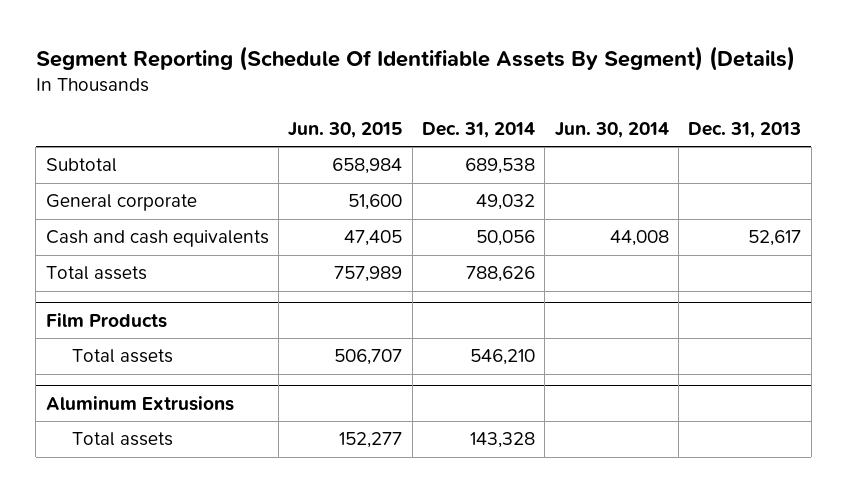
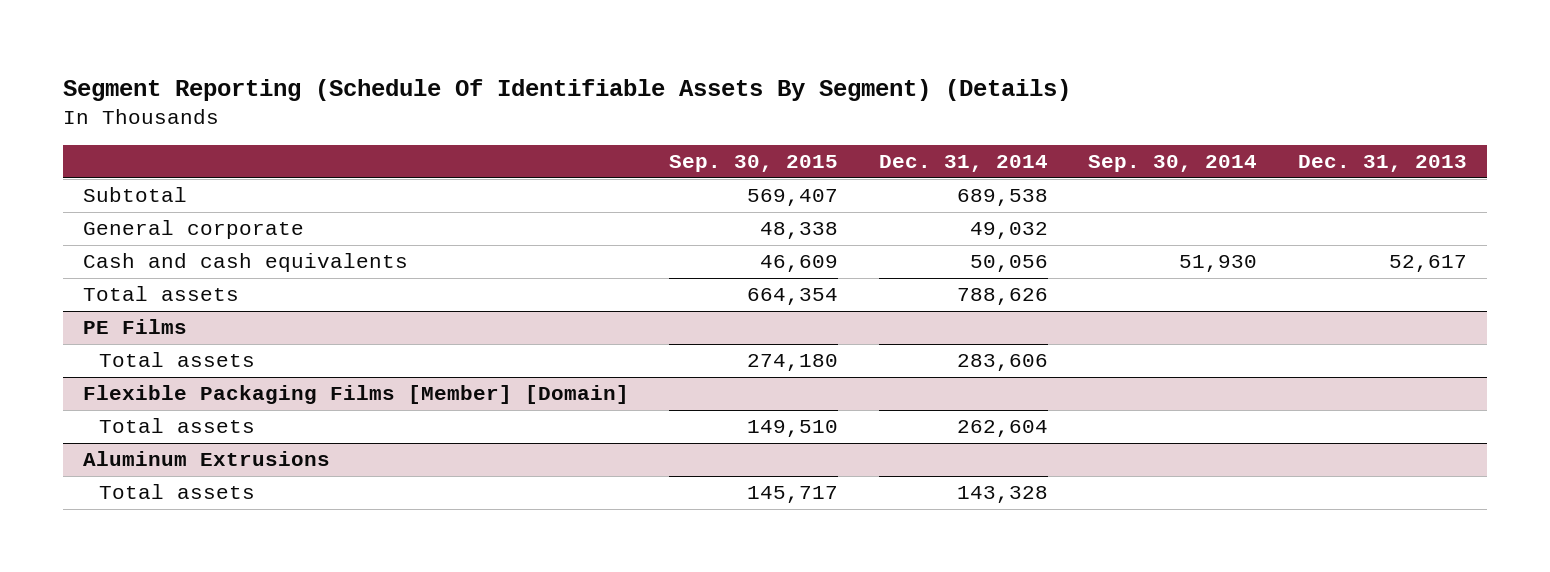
[288,121,403,138] Jun. 30, 2015 -> none
[554,121,669,138] Jun. 30, 2014 -> none
none -> [669,155,839,173] Sep. 30, 2015
none -> [1088,155,1258,173] Sep. 30, 2014
[45,313,167,329] Film Products -> none
none -> [83,319,188,335] PE Films
[469,349,535,366] 546,210 -> [956,354,1048,372] 283,606
none -> [83,385,630,405] Flexible Packaging Films [Member] [Domain]
none -> [98,418,255,434] Total assets

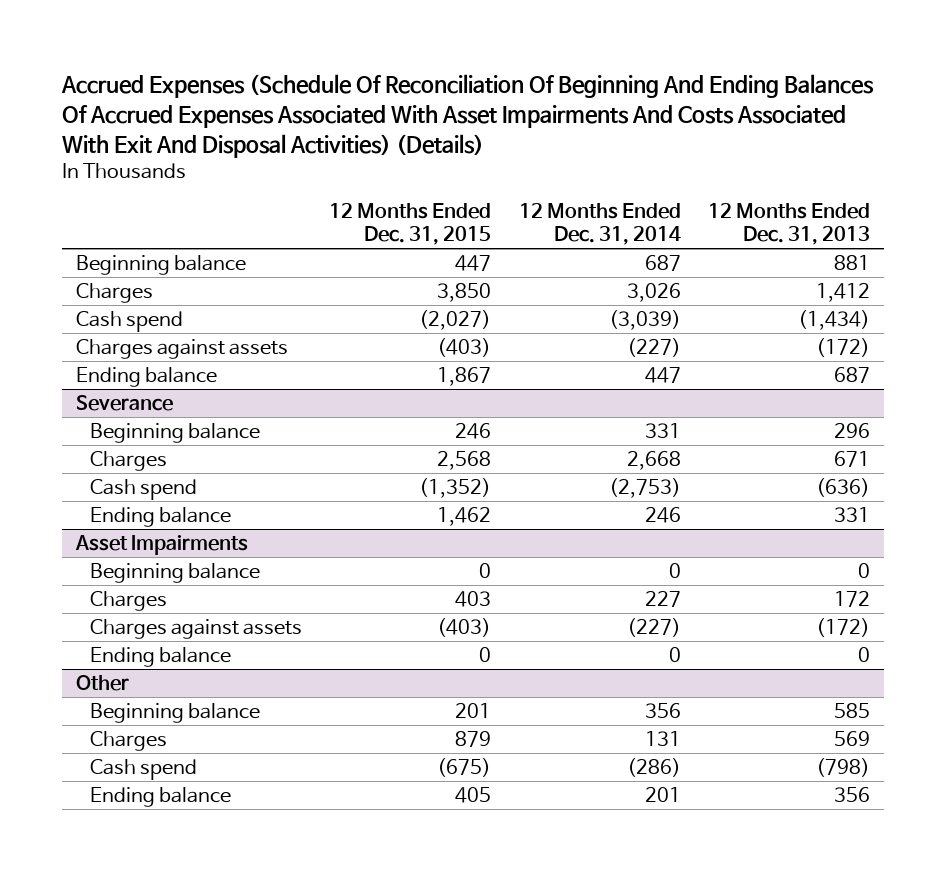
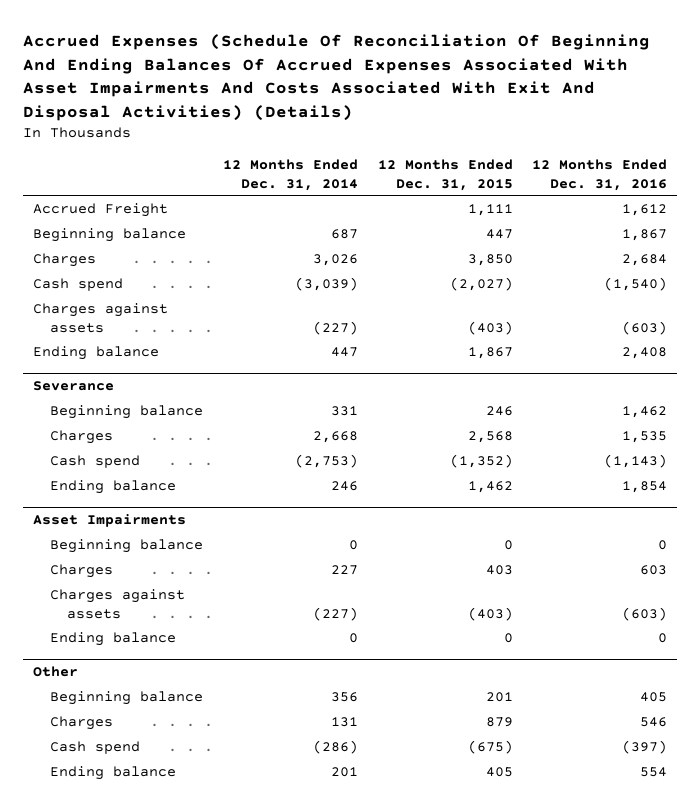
[707,203,870,246] 12 Months Ended Dec. 31, 2013 -> none
none -> [532,158,668,191] 12 Months Ended Dec. 31, 2016
none -> [32,202,168,217] Accrued Freight

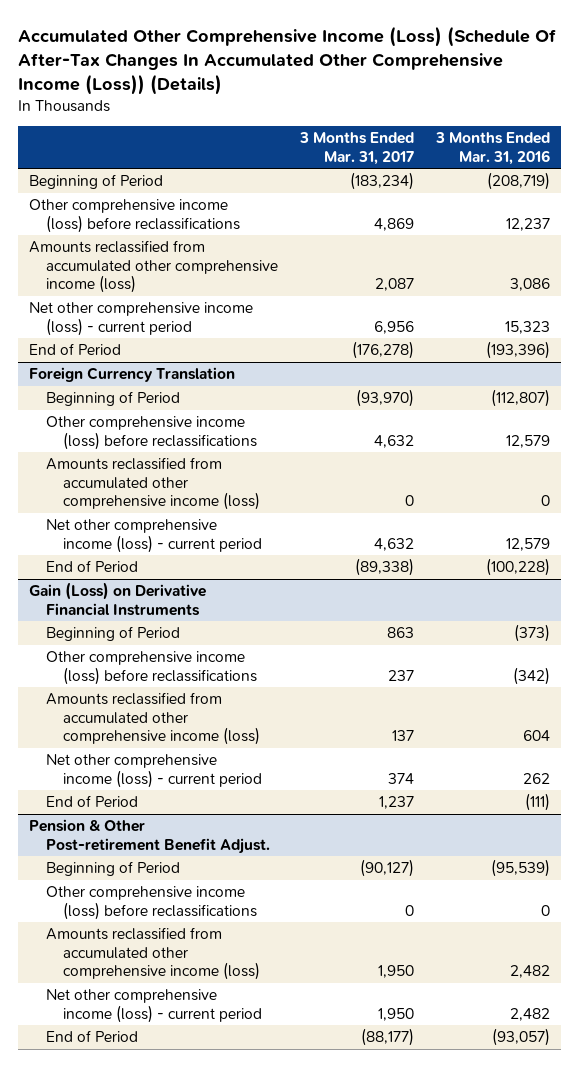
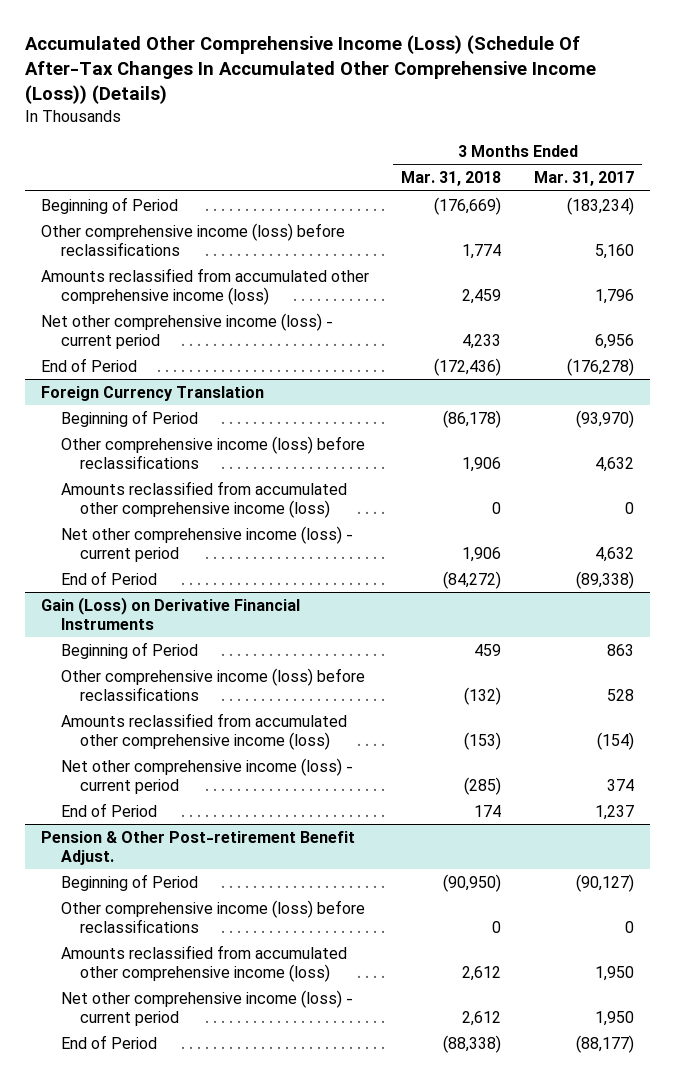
[434,132,550,165] 3 Months Ended Mar. 31, 2016 -> none
none -> [401,171,502,187] Mar. 31, 2018
[373,217,414,231] 4,869 -> [594,243,634,259] 5,160
[374,278,414,292] 2,087 -> [594,288,634,304] 1,796
[387,669,414,681] 237 -> [606,688,634,701] 528
[391,730,414,742] 137 -> [596,731,634,750] (154)

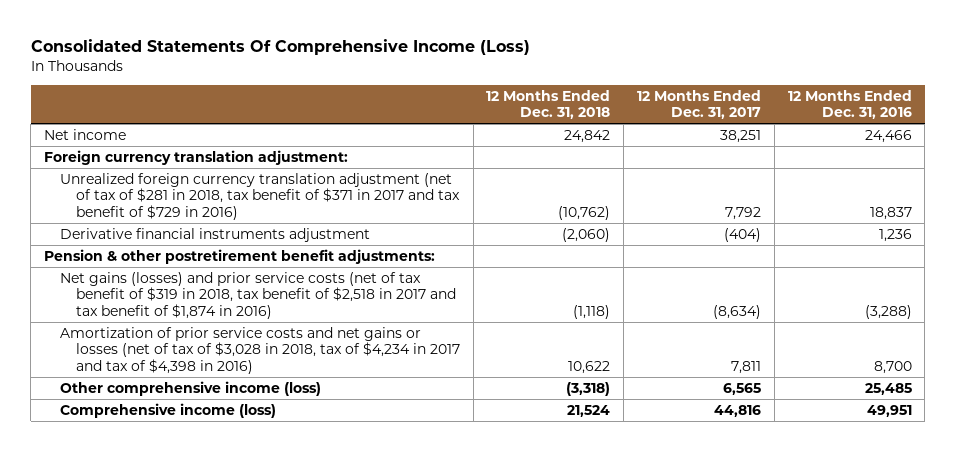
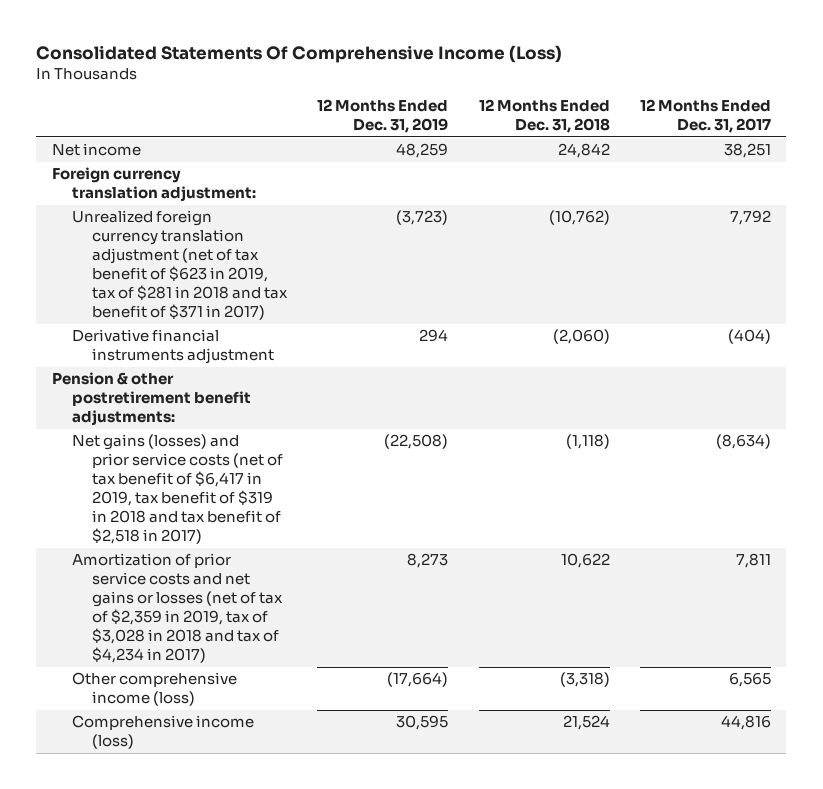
[787,89,912,120] 12 Months Ended Dec. 31, 2016 -> none
none -> [317,99,449,134] 12 Months Ended Dec. 31, 2019
[60,172,460,221] Unrealized foreign currency translation adjustment (net of tax of $281 in 2018, tax benefit of $371 in 2017 and tax benefit of $729 in 2016) -> [71,210,288,321] Unrealized foreign currency translation adjustment (net of tax benefit of $623 in 2019, tax of $281 in 2018 and tax benefit of $371 in 2017)
[60,271,456,320] Net gains (losses) and prior service costs (net of tax benefit of $319 in 2018, tax benefit of $2,518 in 2017 and tax benefit of $1,874 in 2016) -> [71,434,283,545] Net gains (losses) and prior service costs (net of tax benefit of $6,417 in 2019, tax benefit of $319 in 2018 and tax benefit of $2,518 in 2017)
[60,326,460,375] Amortization of prior service costs and net gains or losses (net of tax of $3,028 in 2018, tax of $4,234 in 2017 and tax of $4,398 in 2016) -> [71,553,283,664] Amortization of prior service costs and net gains or losses (net of tax of $2,359 in 2019, tax of $3,028 in 2018 and tax of $4,234 in 2017)

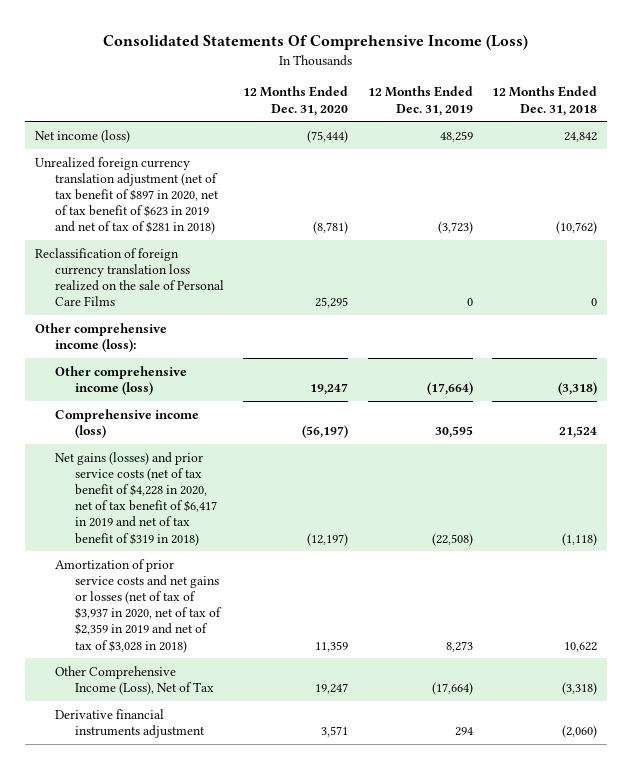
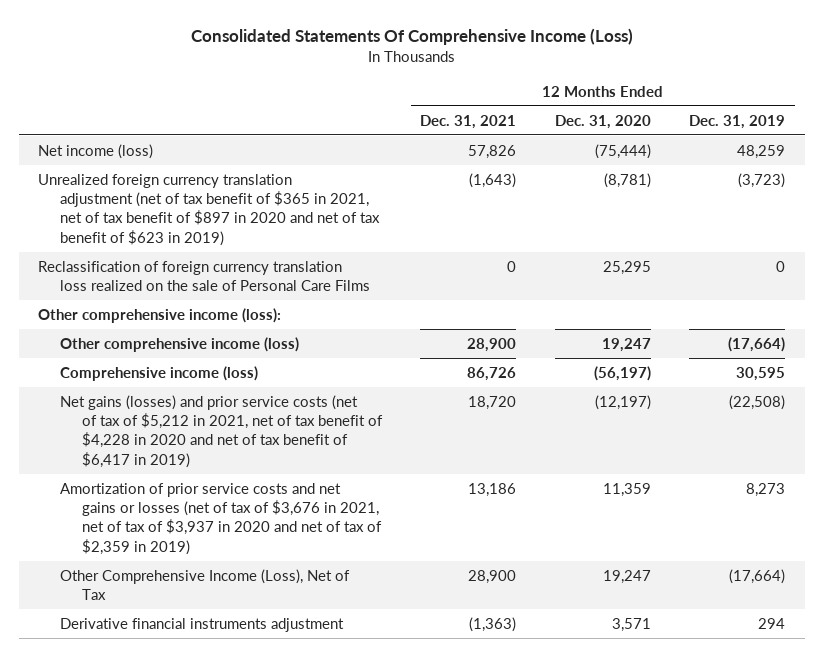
[492,86,598,116] 12 Months Ended Dec. 31, 2018 -> none
none -> [420,114,517,129] Dec. 31, 2021
[34,156,219,235] Unrealized foreign currency translation adjustment (net of tax benefit of $897 in 2020, net of tax benefit of $623 in 2019 and net of tax of $281 in 2018) -> [37,173,380,246] Unrealized foreign currency translation adjustment (net of tax benefit of $365 in 2021, net of tax benefit of $897 in 2020 and net of tax benefit of $623 in 2019)
[54,451,218,546] Net gains (losses) and prior service costs (net of tax benefit of $4,228 in 2020, net of tax benefit of $6,417 in 2019 and net of tax benefit of $319 in 2018) -> [59,394,383,468] Net gains (losses) and prior service costs (net of tax of $5,212 in 2021, net of tax benefit of $4,228 in 2020 and net of tax benefit of $6,417 in 2019)
[54,558,223,653] Amortization of prior service costs and net gains or losses (net of tax of $3,937 in 2020, net of tax of $2,359 in 2019 and net of tax of $3,028 in 2018) -> [59,482,382,555] Amortization of prior service costs and net gains or losses (net of tax of $3,676 in 2021, net of tax of $3,937 in 2020 and net of tax of $2,359 in 2019)

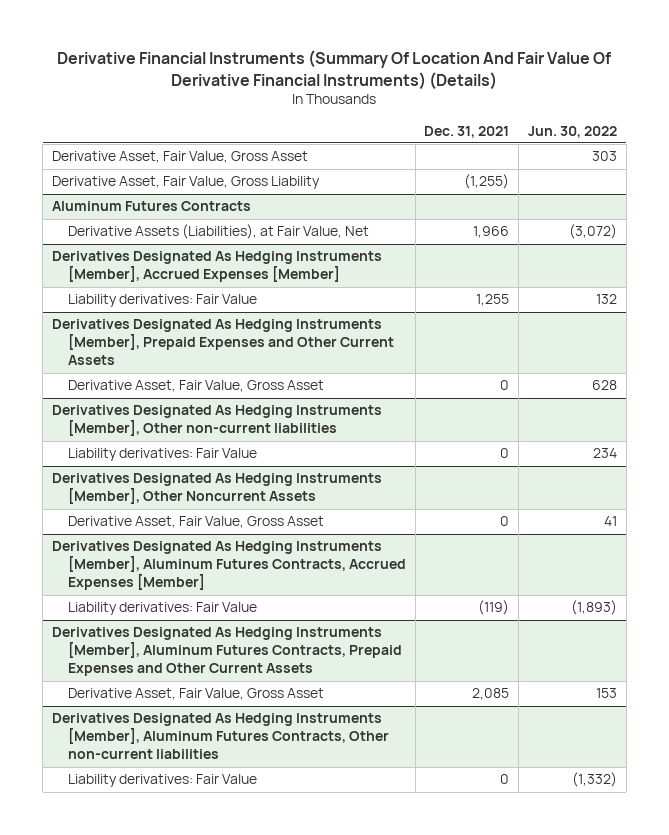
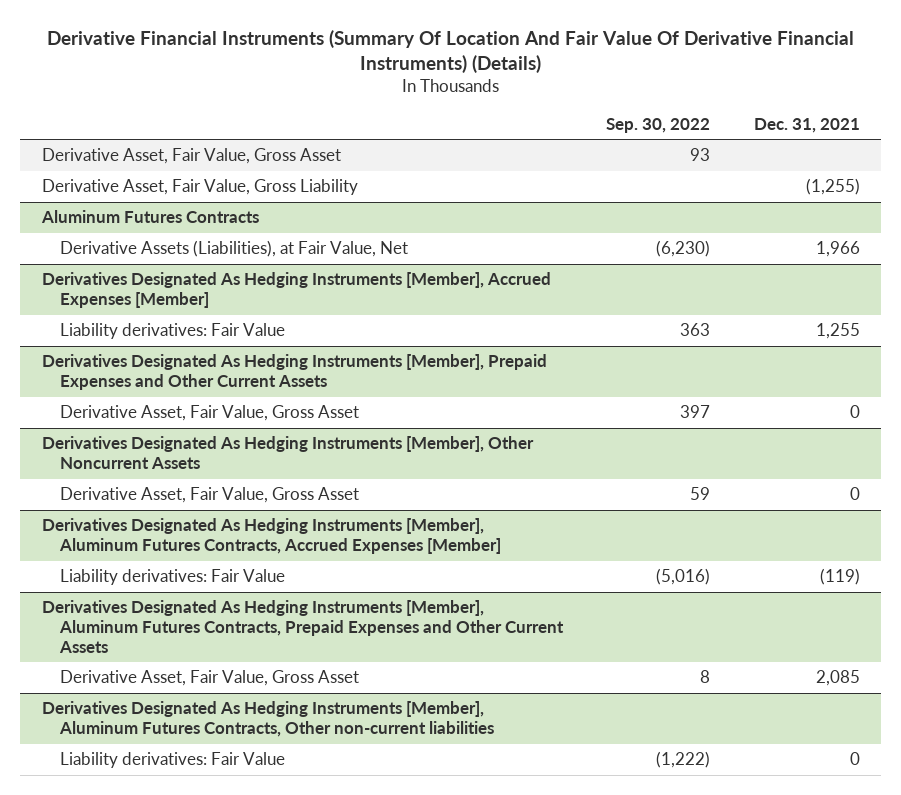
[528,125,618,138] Jun. 30, 2022 -> none
none -> [606,117,711,133] Sep. 30, 2022
[51,405,382,437] Derivatives Designated As Hedging Instruments [Member], Other non-current liabilities -> none
[67,448,257,462] Liability derivatives: Fair Value -> none

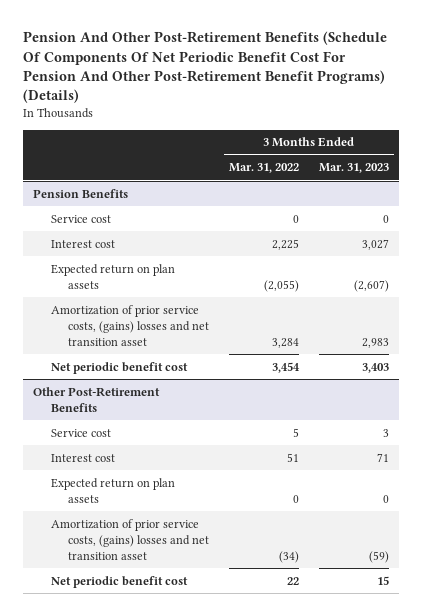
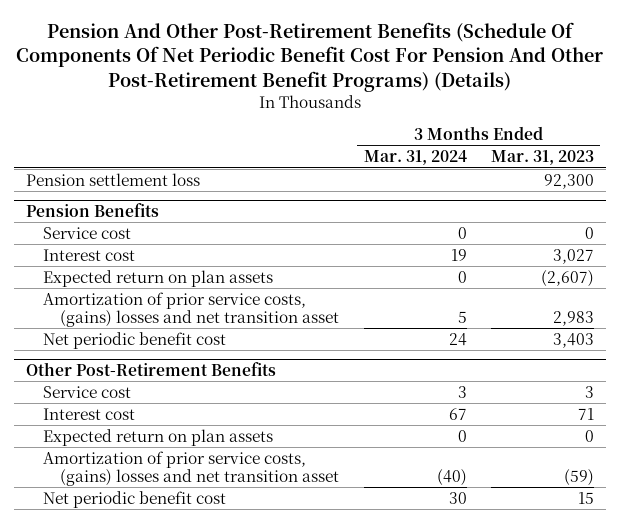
[229,163,300,174] Mar. 31, 2022 -> none
none -> [363,150,467,166] Mar. 31, 2024
none -> [26,172,201,186] Pension settlement loss

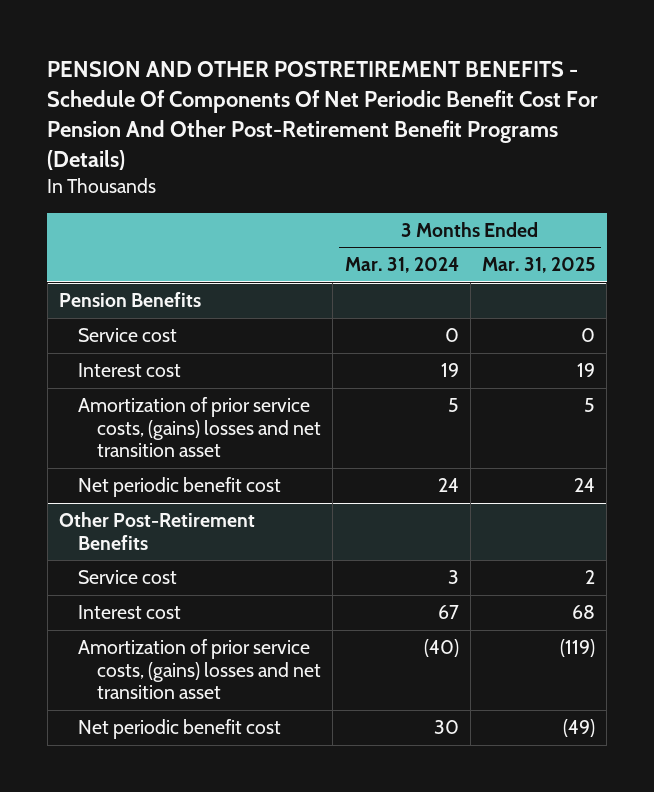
[15,22,603,92] Pension And Other Post-Retirement Benefits (Schedule Of Components Of Net Periodic Benefit Cost For Pension And Other Post-Retirement Benefit Programs) (Details) -> [47,61,599,171] PENSION AND OTHER POSTRETIREMENT BENEFITS - Schedule Of Components Of Net Periodic Benefit Cost For Pension And Other Post-Retirement Benefit Programs (Details)
[490,150,594,166] Mar. 31, 2023 -> none
none -> [482,257,596,274] Mar. 31, 2025
[26,172,201,186] Pension settlement loss -> none
[43,269,274,287] Expected return on plan assets -> none
[43,428,274,446] Expected return on plan assets -> none

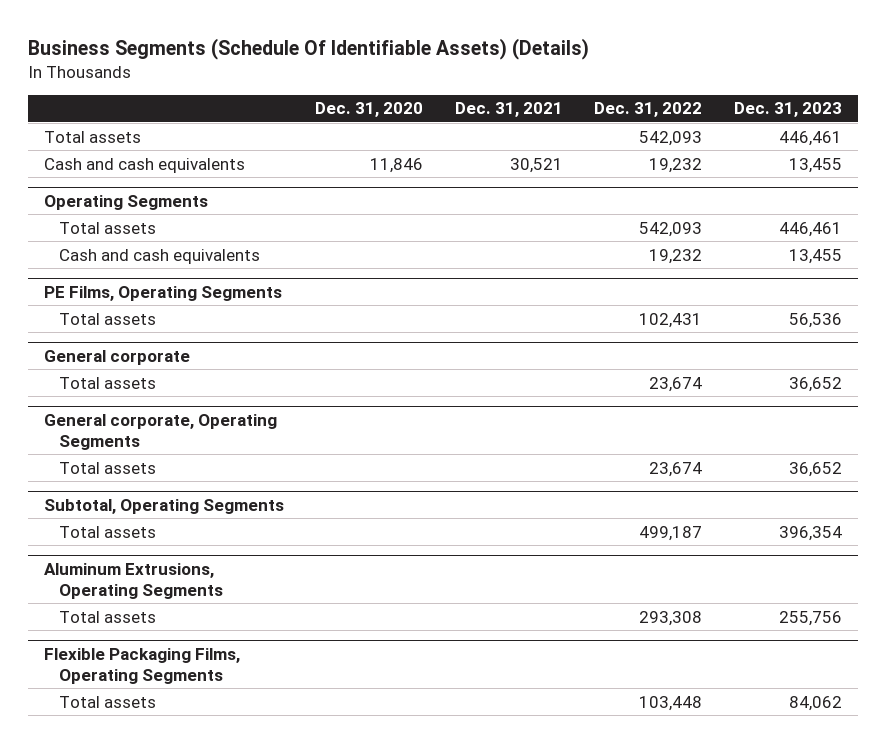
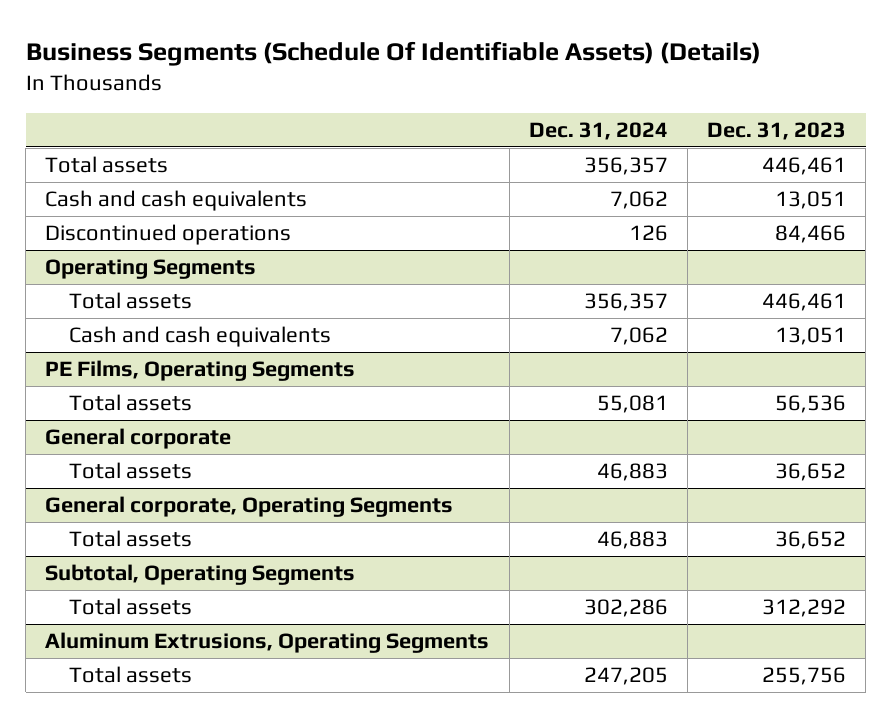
[315,102,424,118] Dec. 31, 2020 -> none
[454,102,563,118] Dec. 31, 2021 -> none
[594,102,703,118] Dec. 31, 2022 -> none
none -> [528,121,668,140] Dec. 31, 2024
[788,157,842,173] 13,455 -> [774,191,846,210] 13,051
none -> [45,224,292,246] Discontinued operations
[788,248,842,264] 13,455 -> [774,327,846,346] 13,051
[778,525,842,541] 396,354 -> [761,599,846,618] 312,292
[44,647,241,684] Flexible Packaging Films, Operating Segments -> none
[58,695,156,708] Total assets -> none

